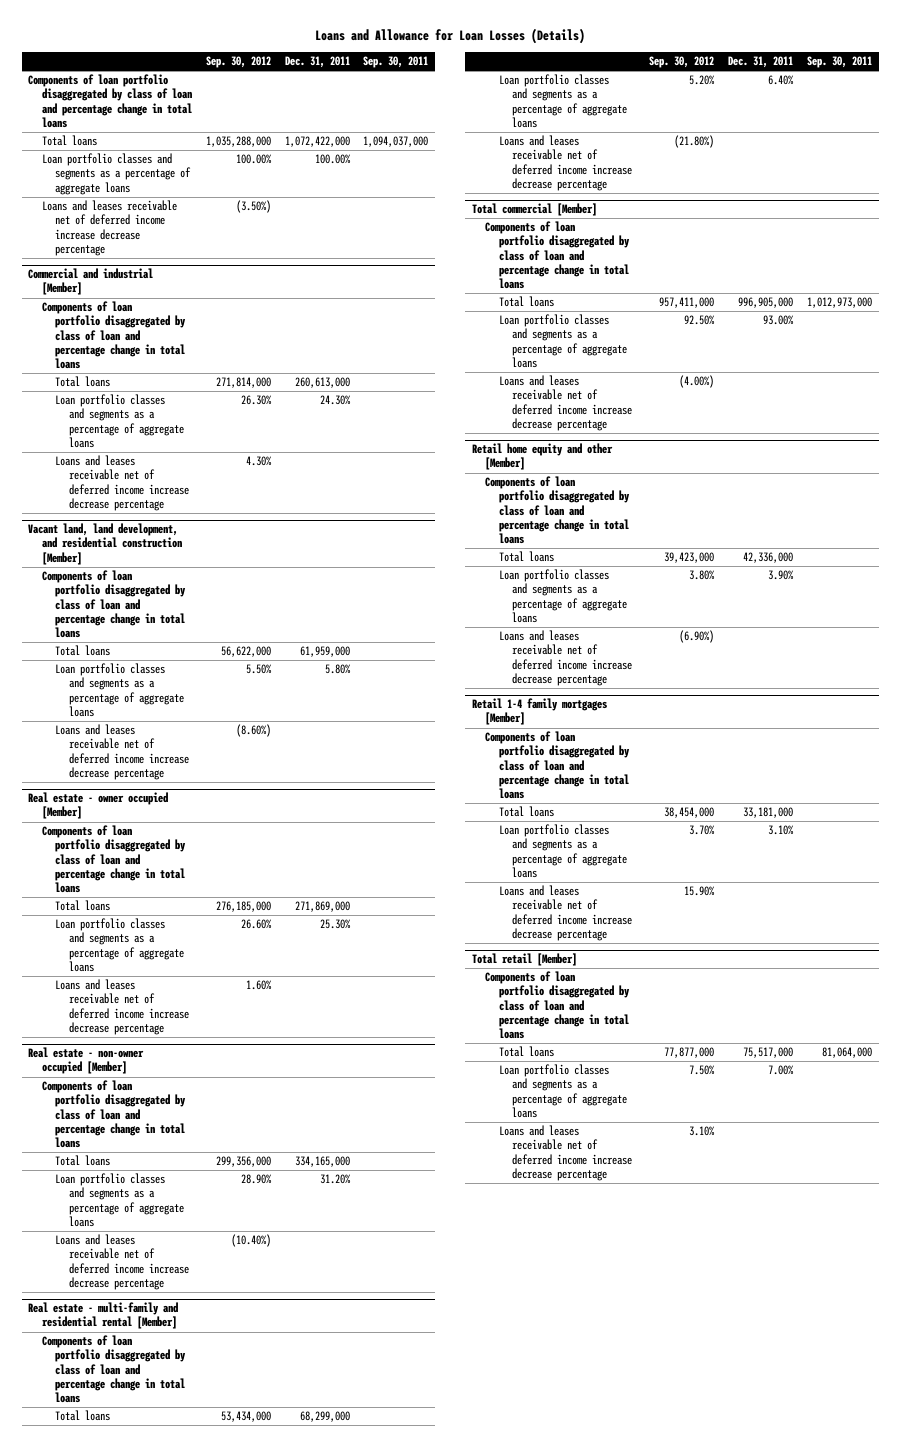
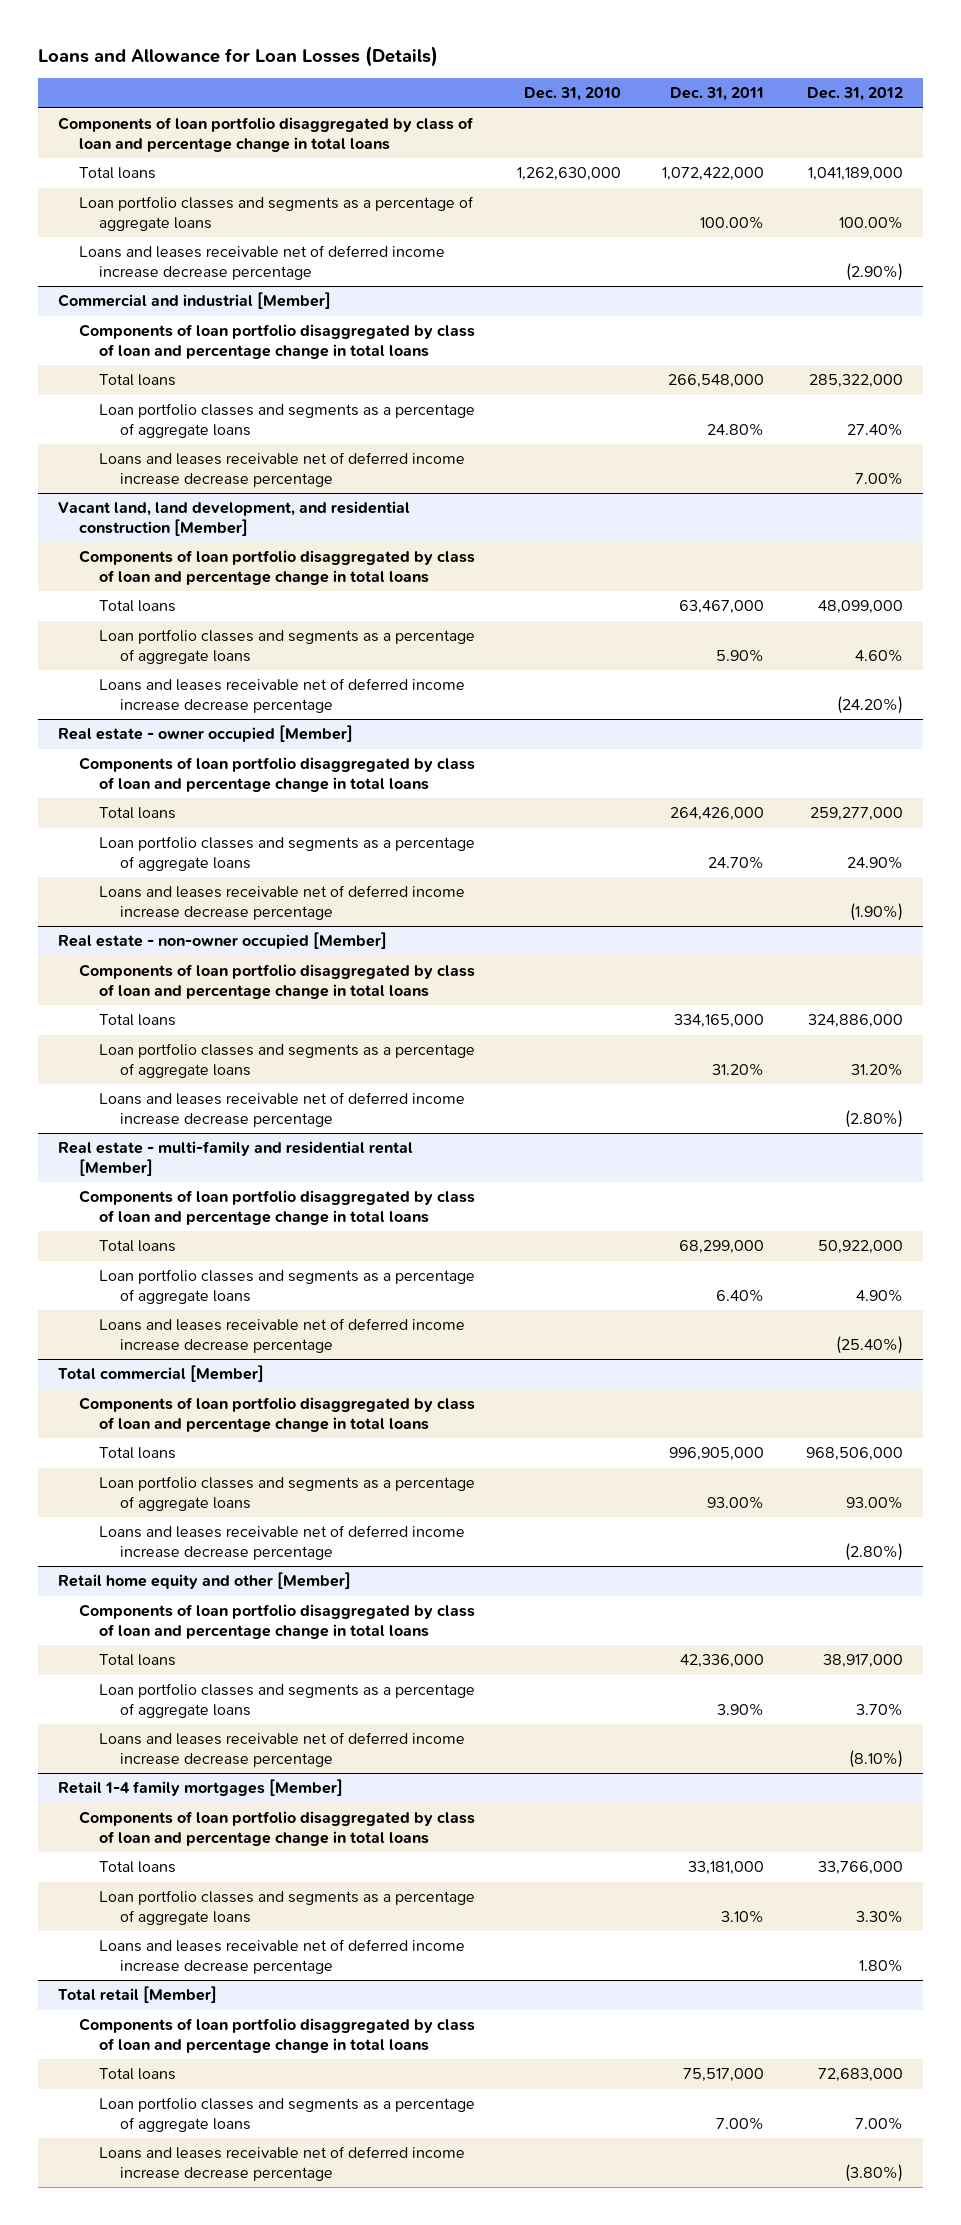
[205,55,271,68] Sep. 30, 2012 -> none
[363,55,429,68] Sep. 30, 2011 -> none
none -> [523,87,621,102] Dec. 31, 2010
none -> [806,87,903,102] Dec. 31, 2012
[294,377,350,389] 260,613,000 -> [668,374,765,389] 266,548,000
[319,395,351,406] 24.30% -> [707,422,765,436] 24.80%
[299,646,350,658] 61,959,000 -> [679,600,765,615] 63,467,000
[324,664,351,675] 5.80% -> [716,648,765,662] 5.90%
[294,901,350,913] 271,869,000 -> [670,807,765,822] 264,426,000
[319,919,351,930] 25.30% -> [708,855,765,869] 24.70%

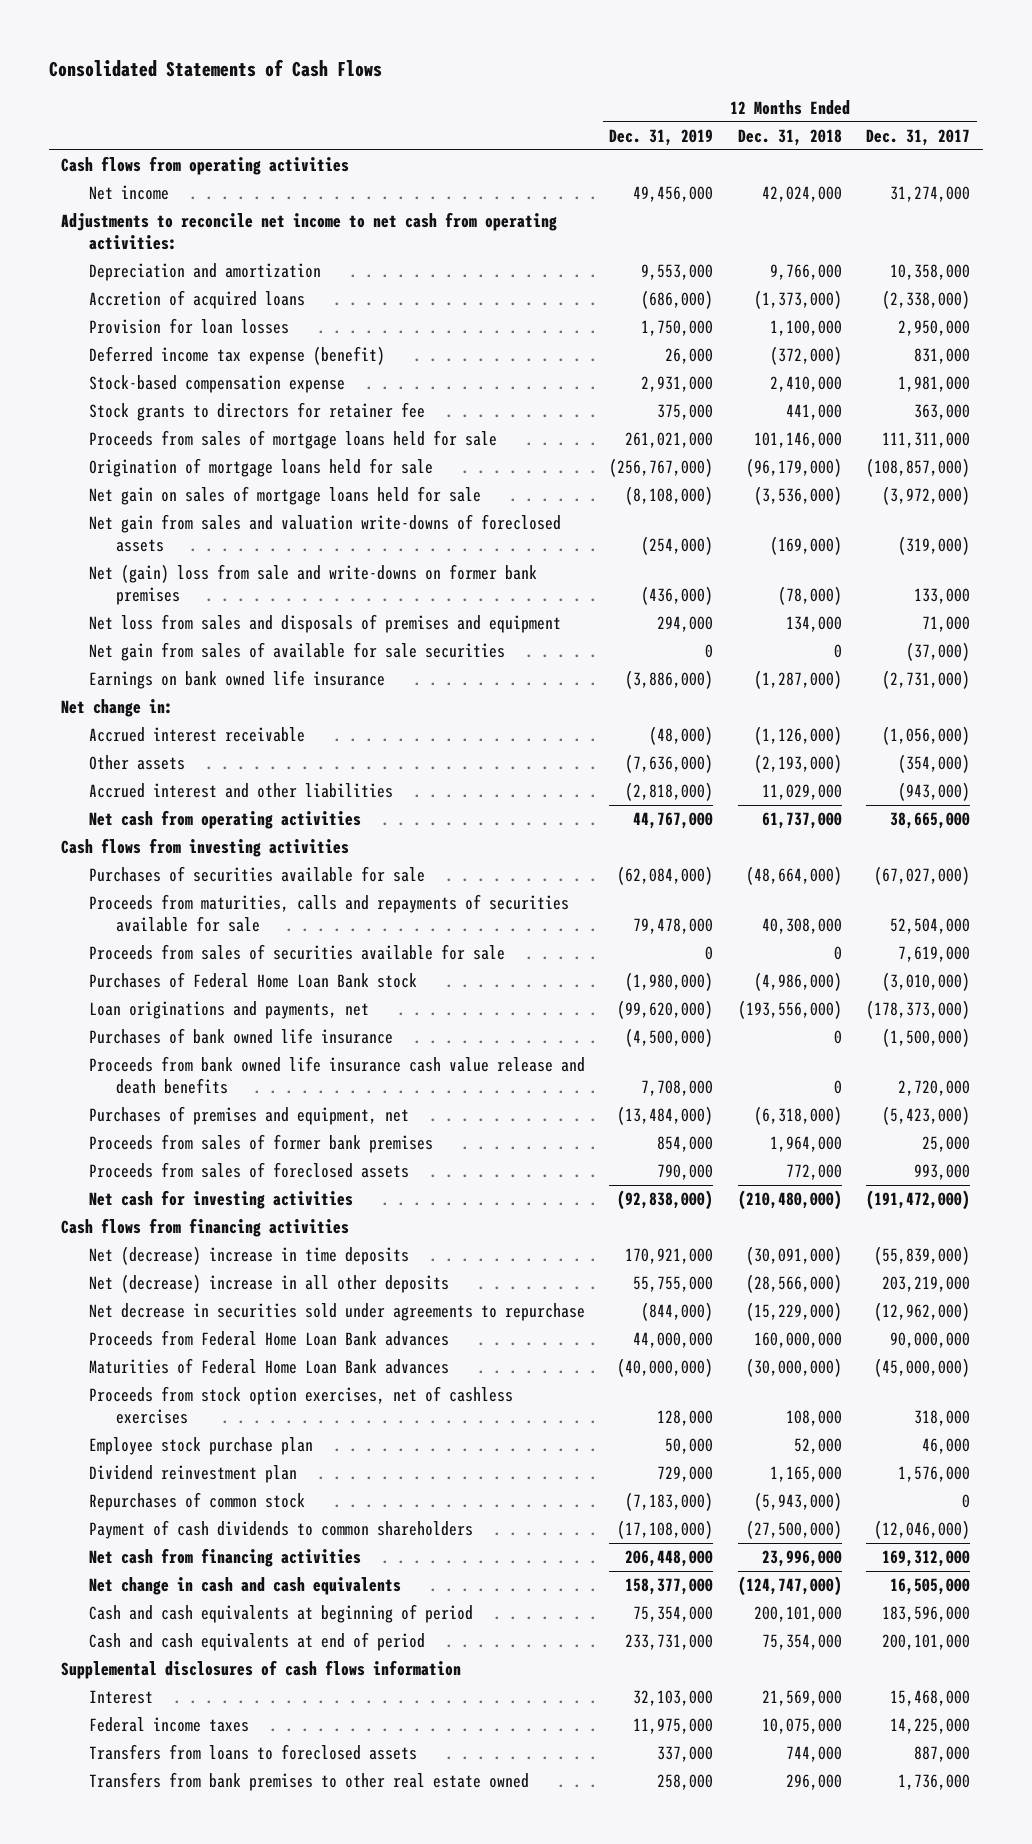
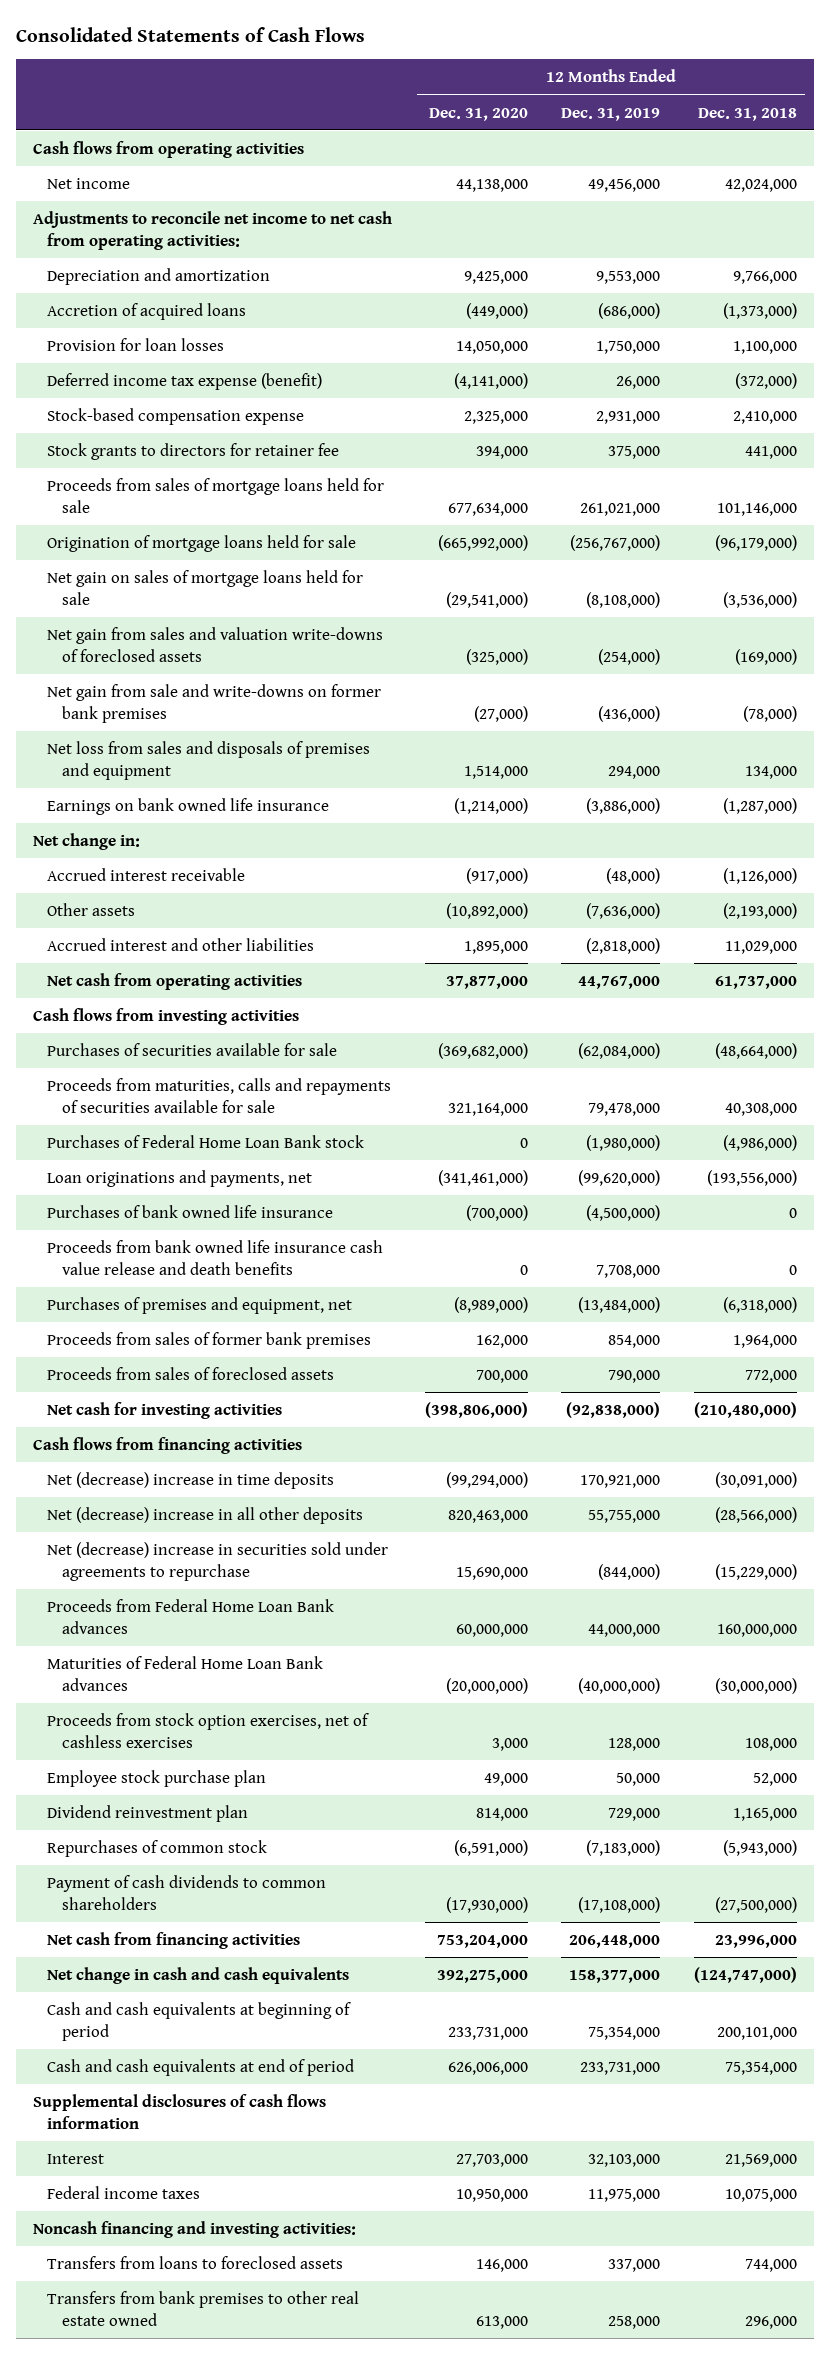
[866,128,971,146] Dec. 31, 2017 -> none
none -> [429,107,529,121] Dec. 31, 2020
[88,564,537,606] Net (gain) loss from sale and write-downs on former bank premises -> [47,683,382,723] Net gain from sale and write-downs on former bank premises
[88,642,505,662] Net gain from sales of available for sale securities -> none
[88,944,505,961] Proceeds from sales of securities available for sale -> none
[88,1303,585,1322] Net decrease in securities sold under agreements to repurchase -> [47,1541,389,1581] Net (decrease) increase in securities sold under agreements to repurchase
none -> [32,2220,356,2238] Noncash financing and investing activities:

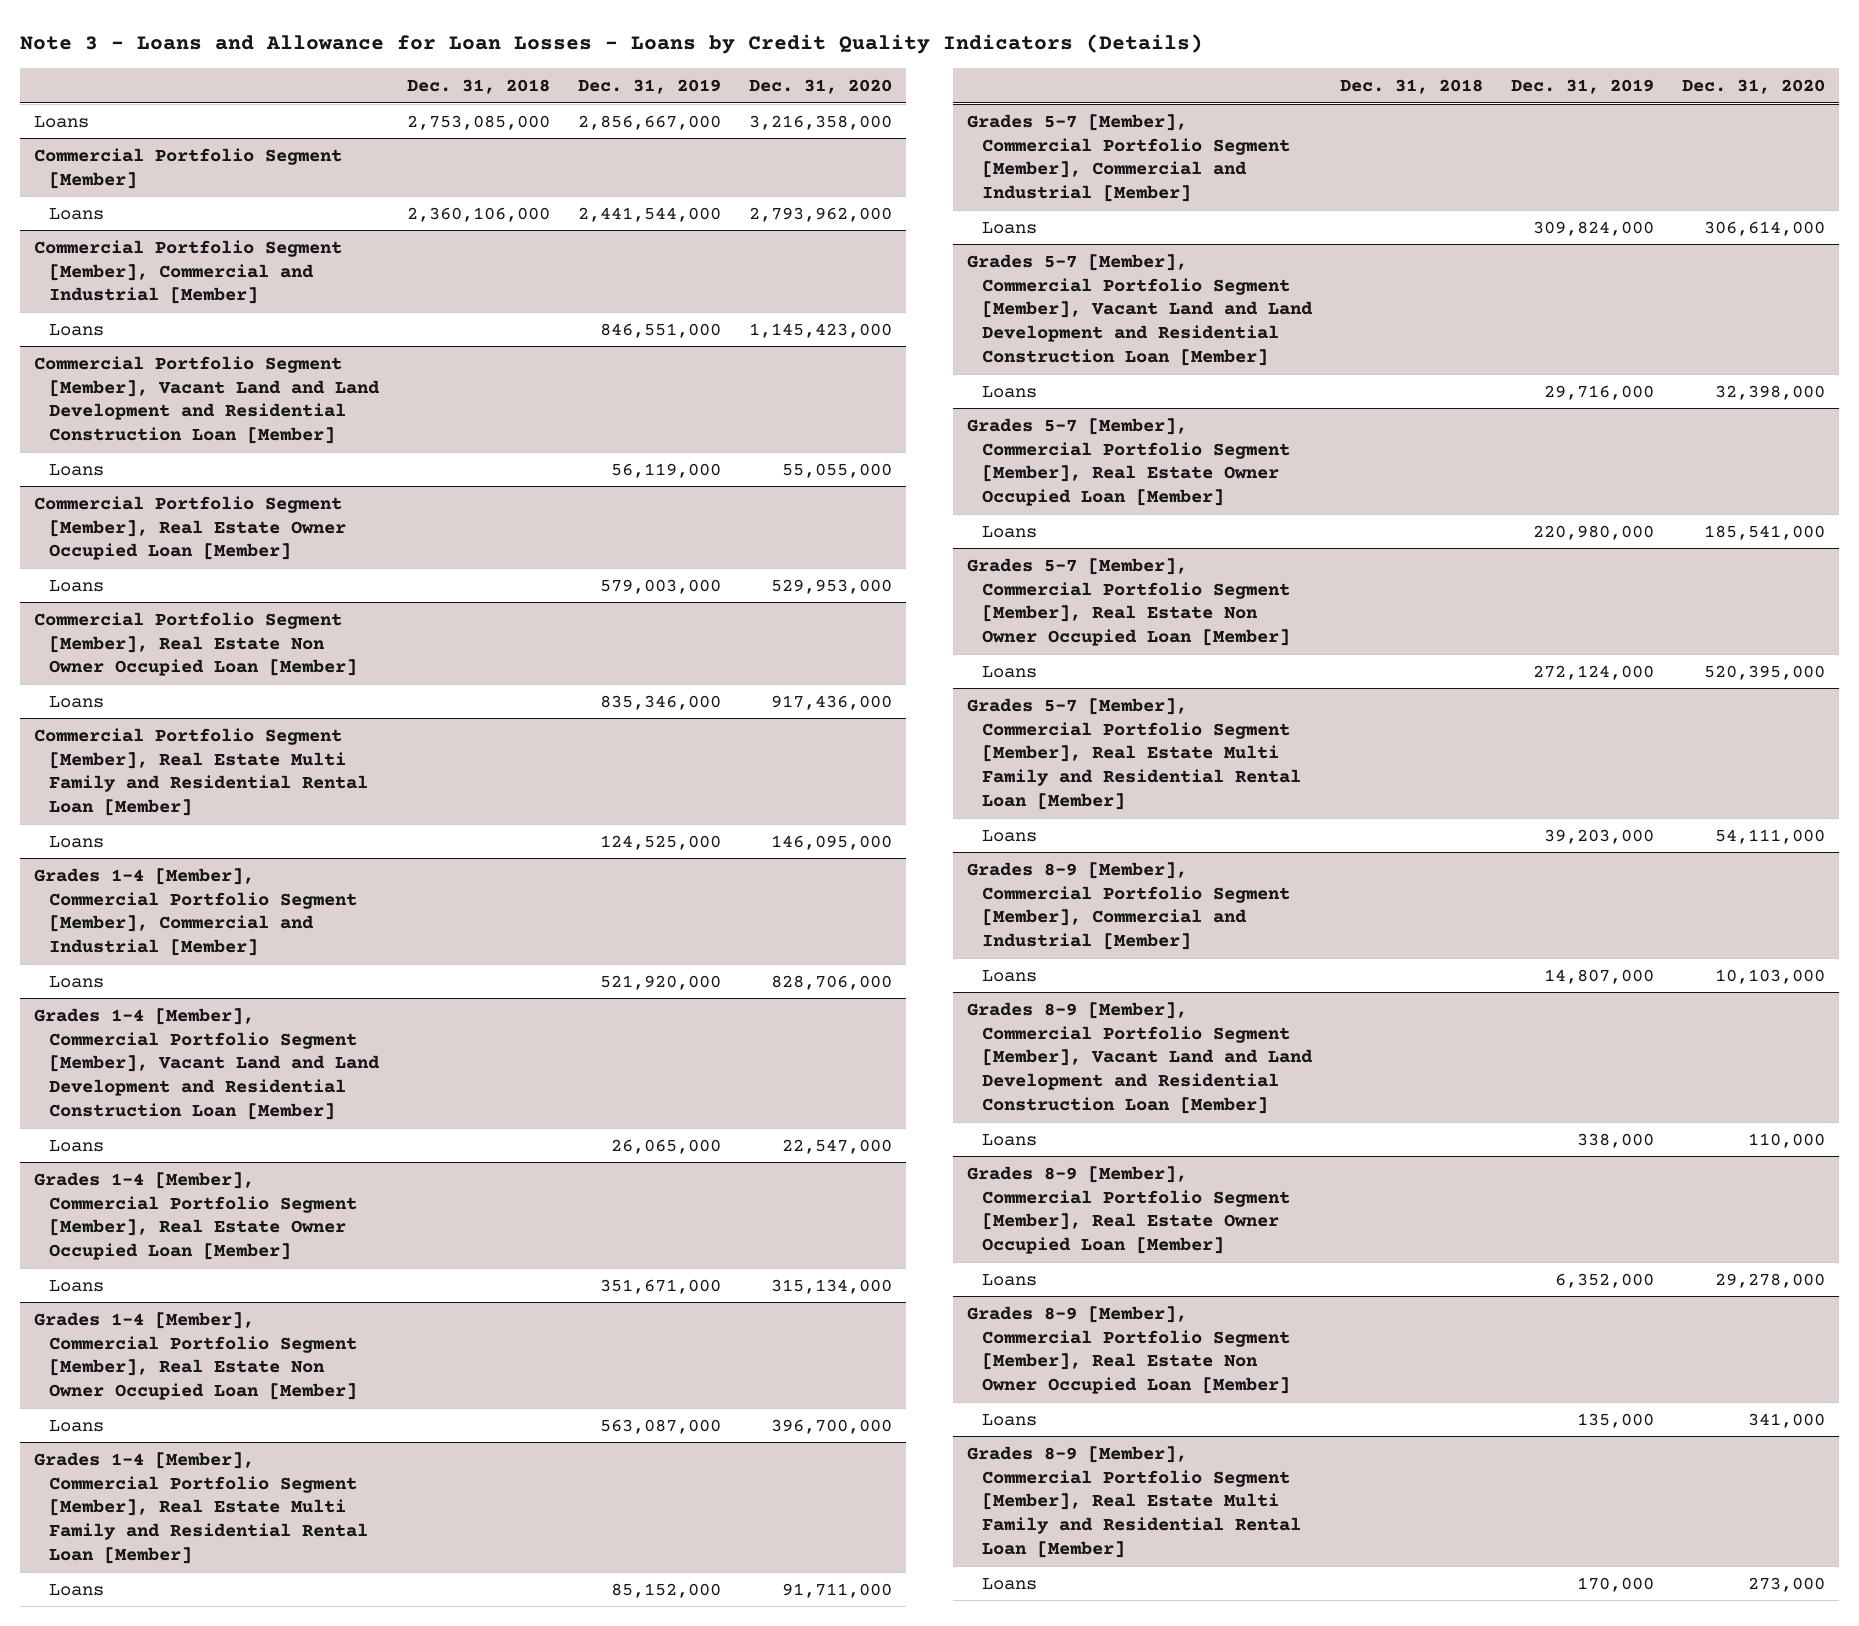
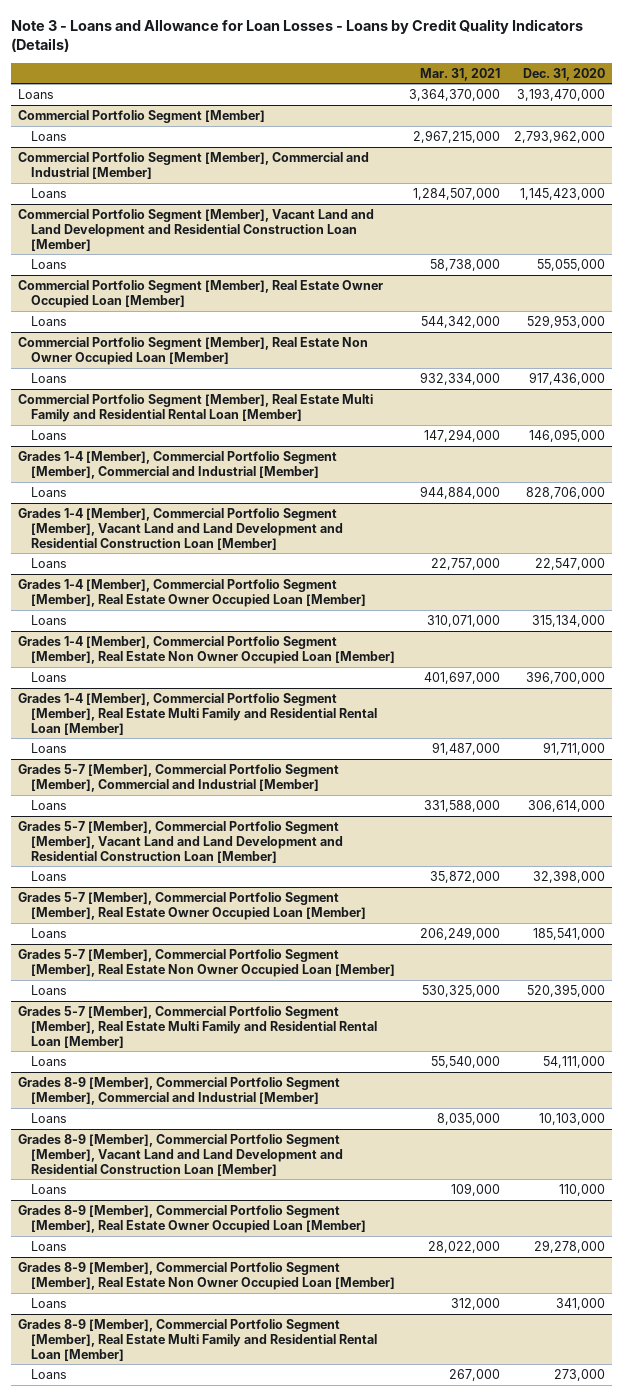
[406,78,550,94] Dec. 31, 2018 -> none
[577,78,721,94] Dec. 31, 2019 -> none
none -> [419,67,500,81] Mar. 31, 2021
[748,114,892,130] 3,216,358,000 -> [517,87,606,101] 3,193,470,000

